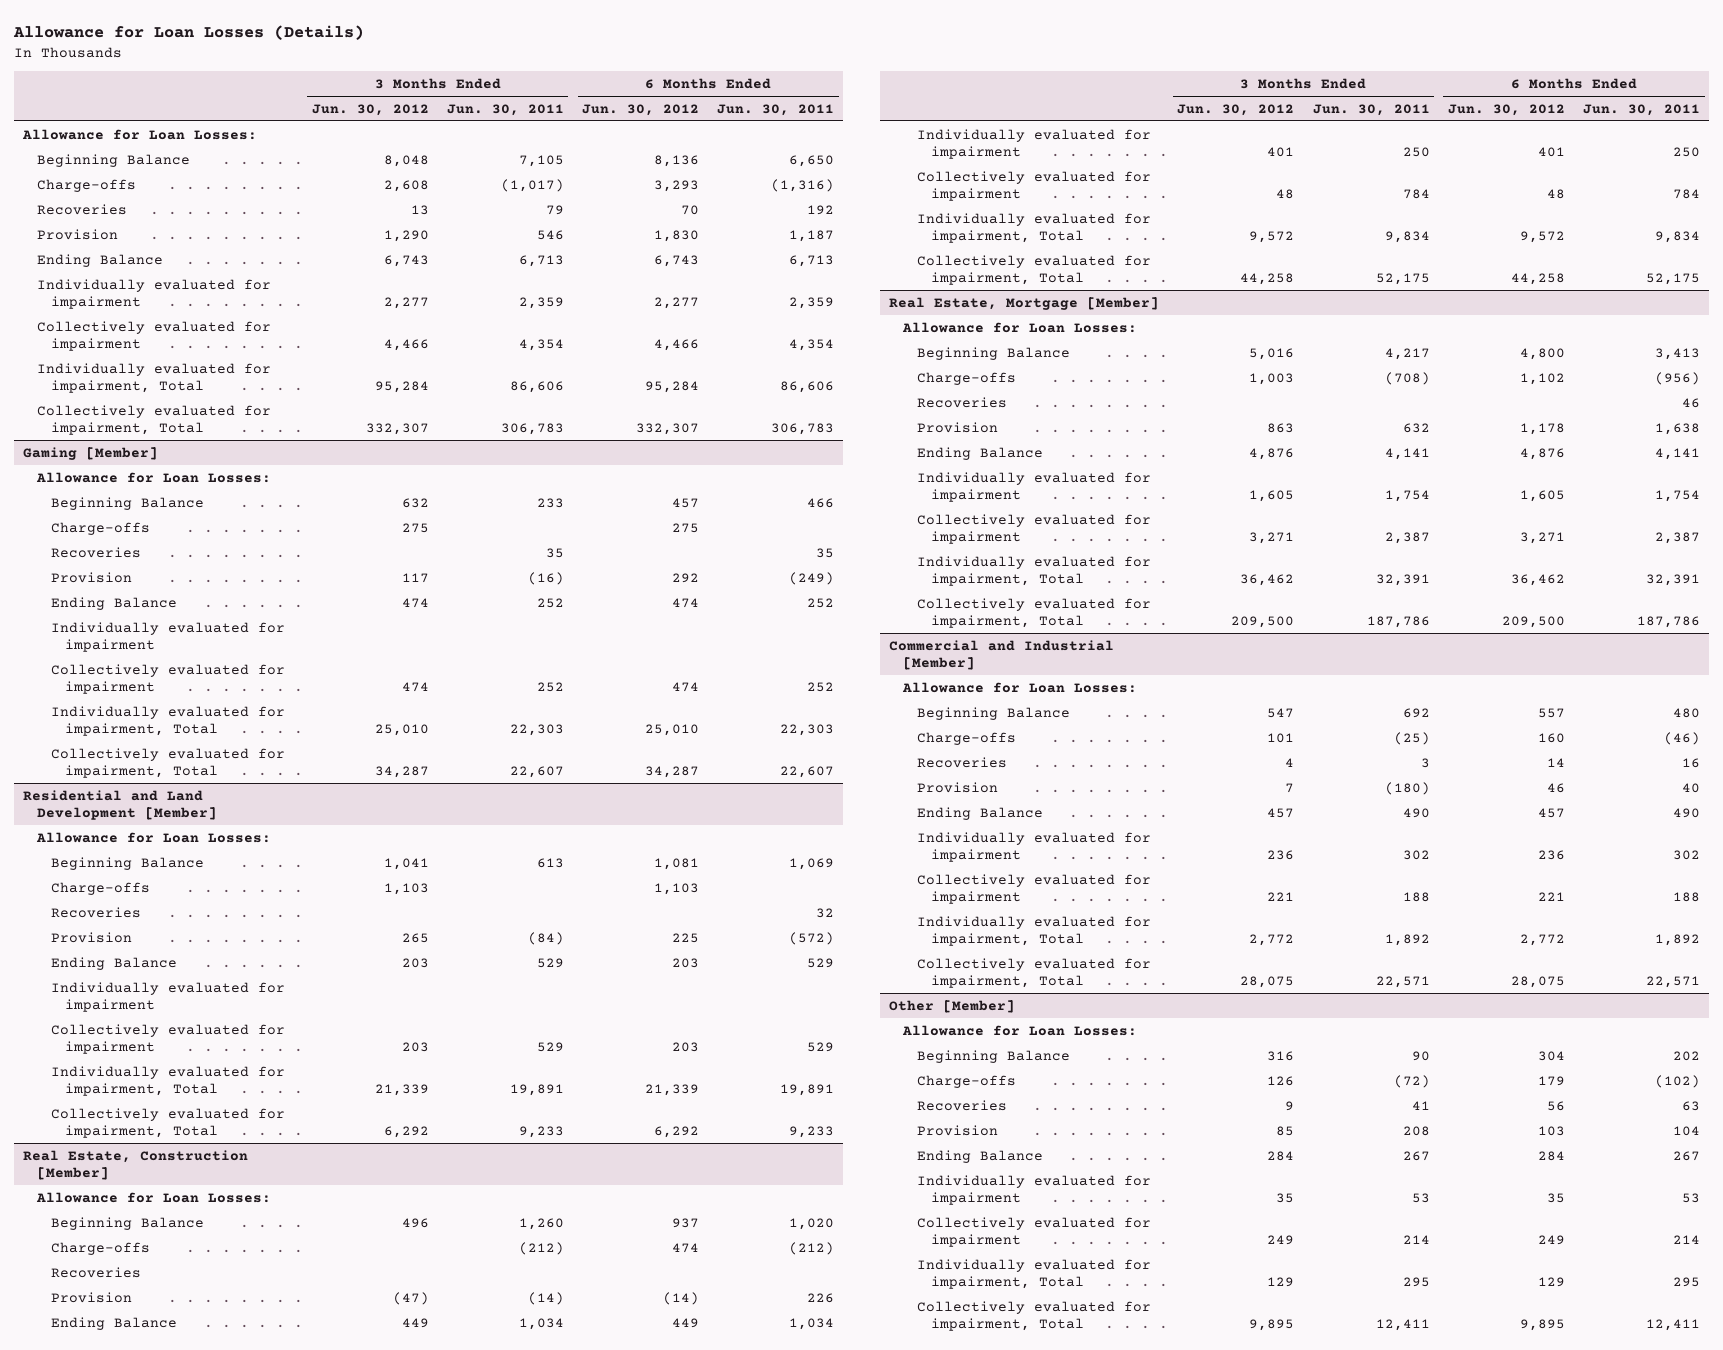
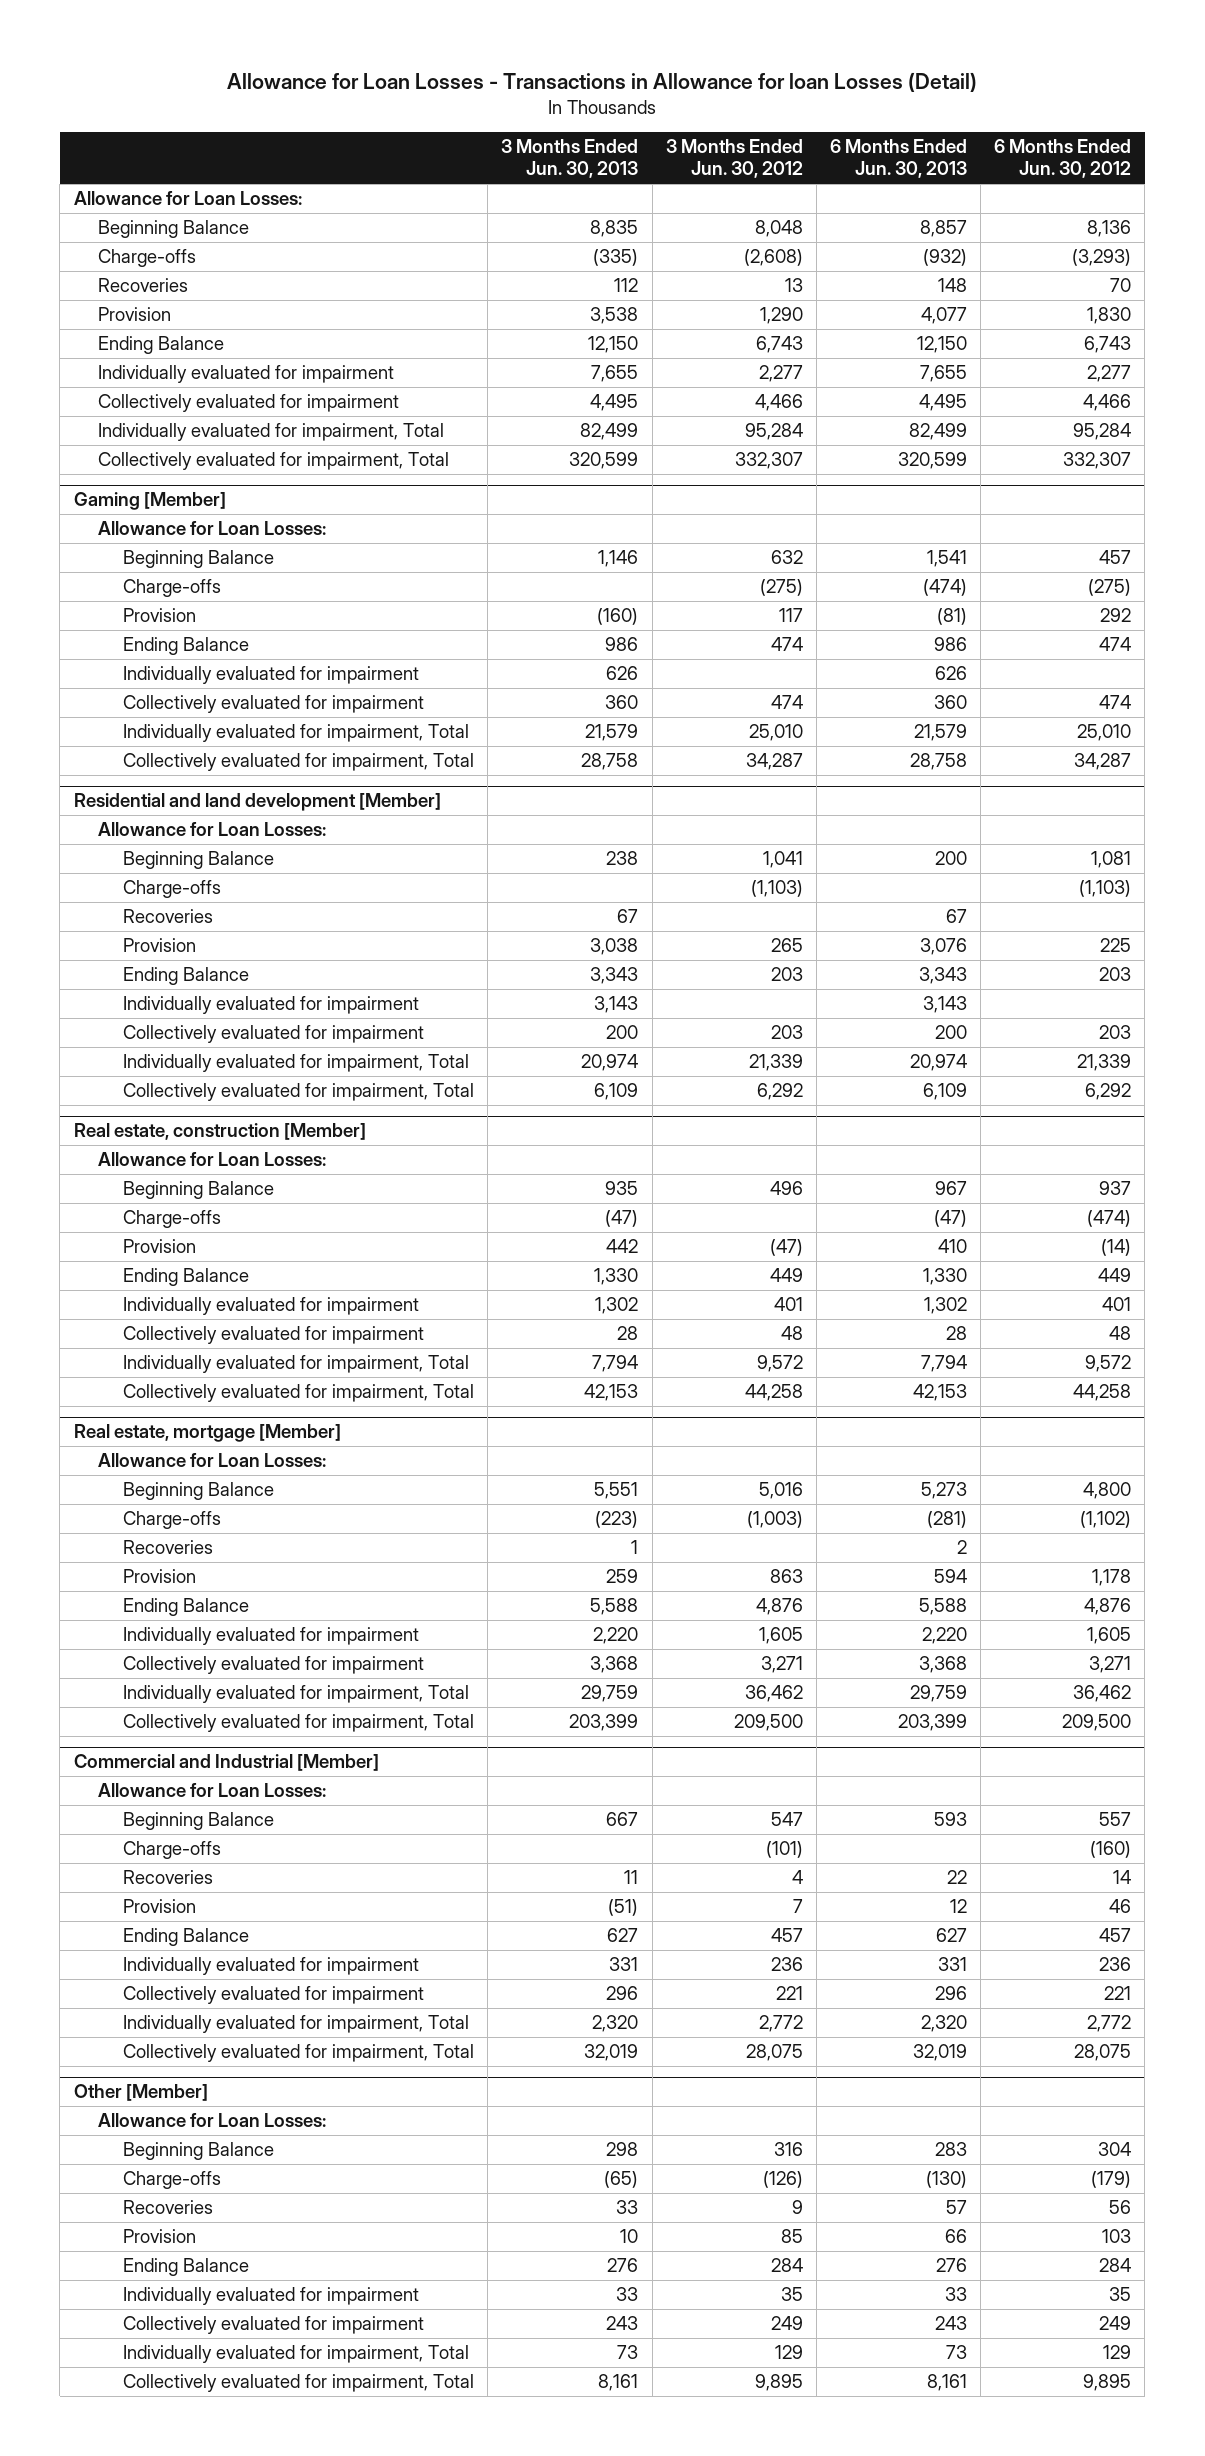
[13,24,365,40] Allowance for Loan Losses (Details) -> [227,71,978,92] Allowance for Loan Losses - Transactions in Allowance for loan Losses (Detail)
[446,103,564,116] Jun. 30, 2011 -> none
[717,103,835,116] Jun. 30, 2011 -> none
none -> [501,139,639,179] 3 Months Ended Jun. 30, 2013
none -> [829,139,967,179] 6 Months Ended Jun. 30, 2013
[383,179,429,192] 2,608 -> [743,249,803,267] (2,608)
[654,179,700,192] 3,293 -> [1072,249,1132,267] (3,293)
[51,546,142,558] Recoveries -> none
[401,522,429,533] 275 -> [759,579,803,597] (275)
[672,522,700,533] 275 -> [1088,579,1132,597] (275)
[23,789,218,821] Residential and Land Development [Member] -> [73,793,441,812] Residential and land development [Member]
[383,882,429,895] 1,103 -> [750,880,803,898] (1,103)
[654,882,700,895] 1,103 -> [1079,880,1132,898] (1,103)
[23,1149,249,1181] Real Estate, Construction [Member] -> [73,1123,366,1141] Real estate, construction [Member]
[51,1266,142,1278] Recoveries -> none
[672,1242,700,1253] 474 -> [1087,1210,1132,1228] (474)
[889,296,1160,310] Real Estate, Mortgage [Member] -> [73,1424,341,1443] Real estate, mortgage [Member]
[1249,372,1295,385] 1,003 -> [746,1511,803,1529] (1,003)
[1519,372,1565,385] 1,102 -> [1080,1511,1132,1529] (1,102)
[1267,732,1295,743] 101 -> [765,1841,803,1859] (101)
[1537,732,1565,743] 160 -> [1090,1841,1132,1859] (160)
[1267,1075,1295,1086] 126 -> [762,2171,803,2189] (126)
[1537,1075,1565,1086] 179 -> [1091,2171,1132,2189] (179)

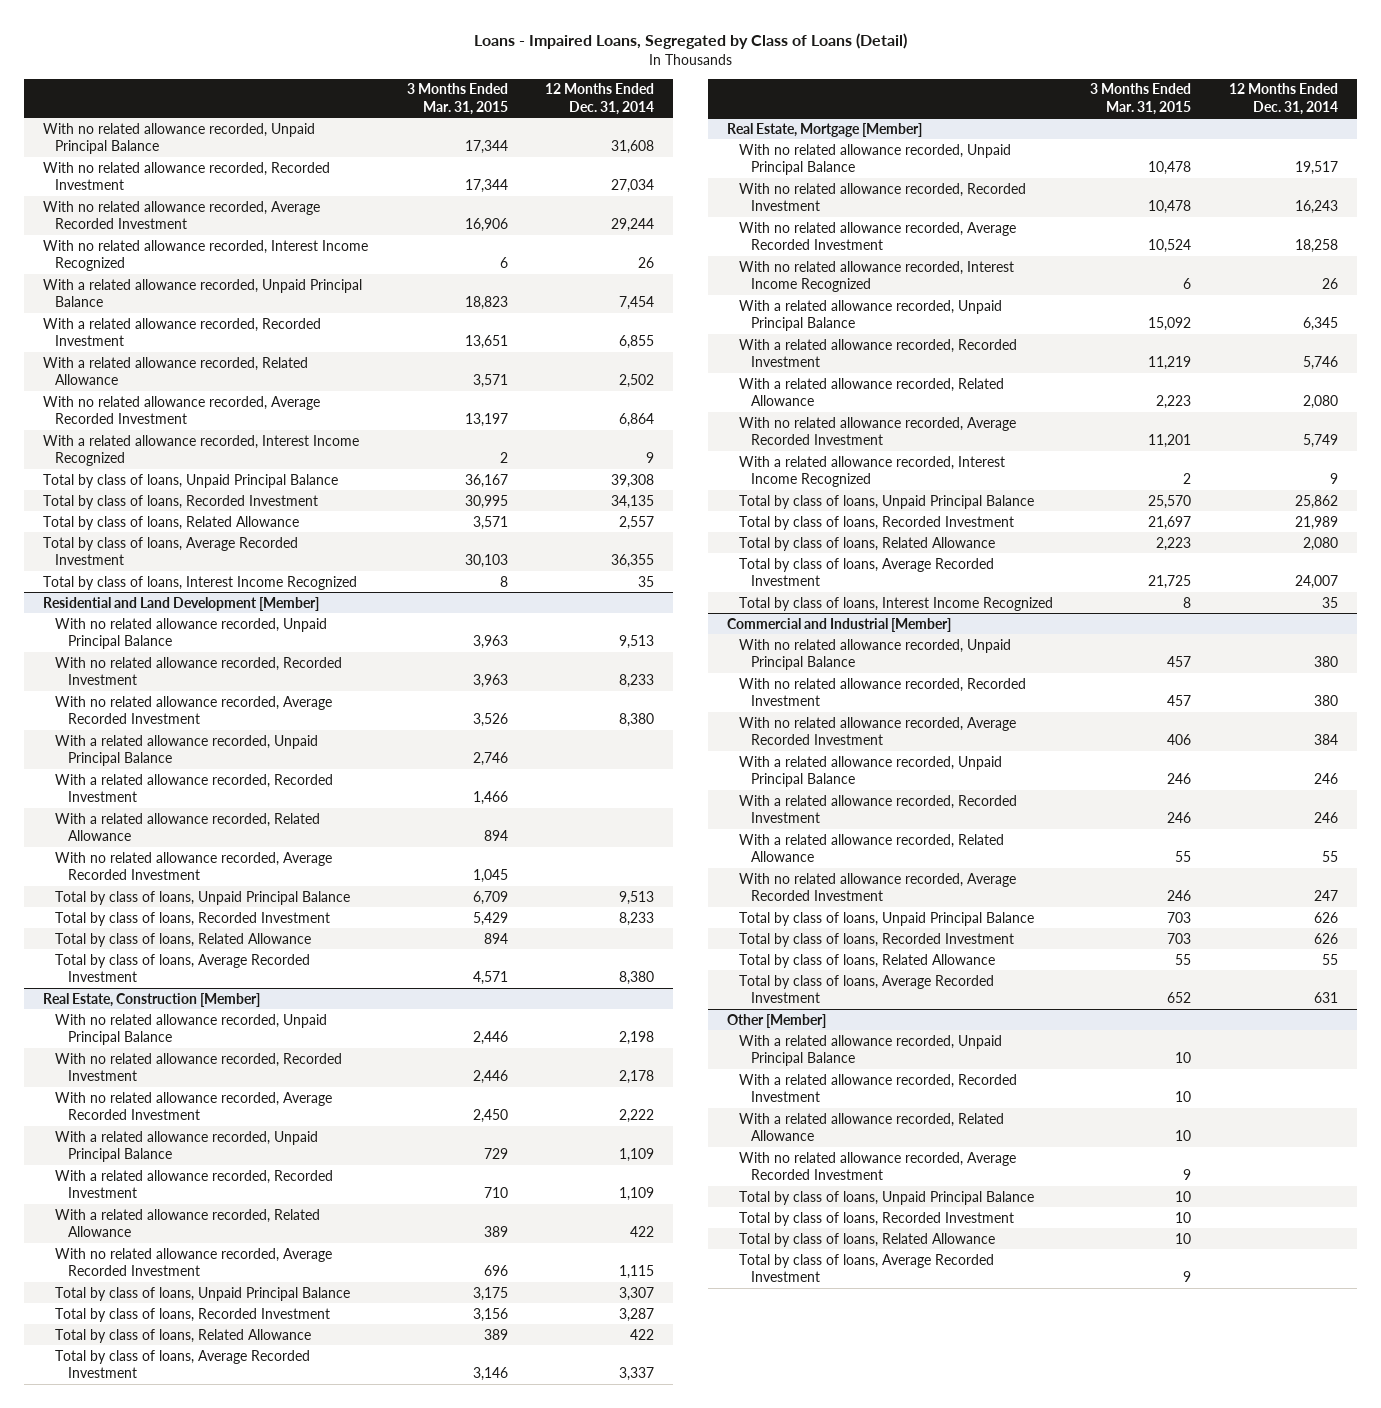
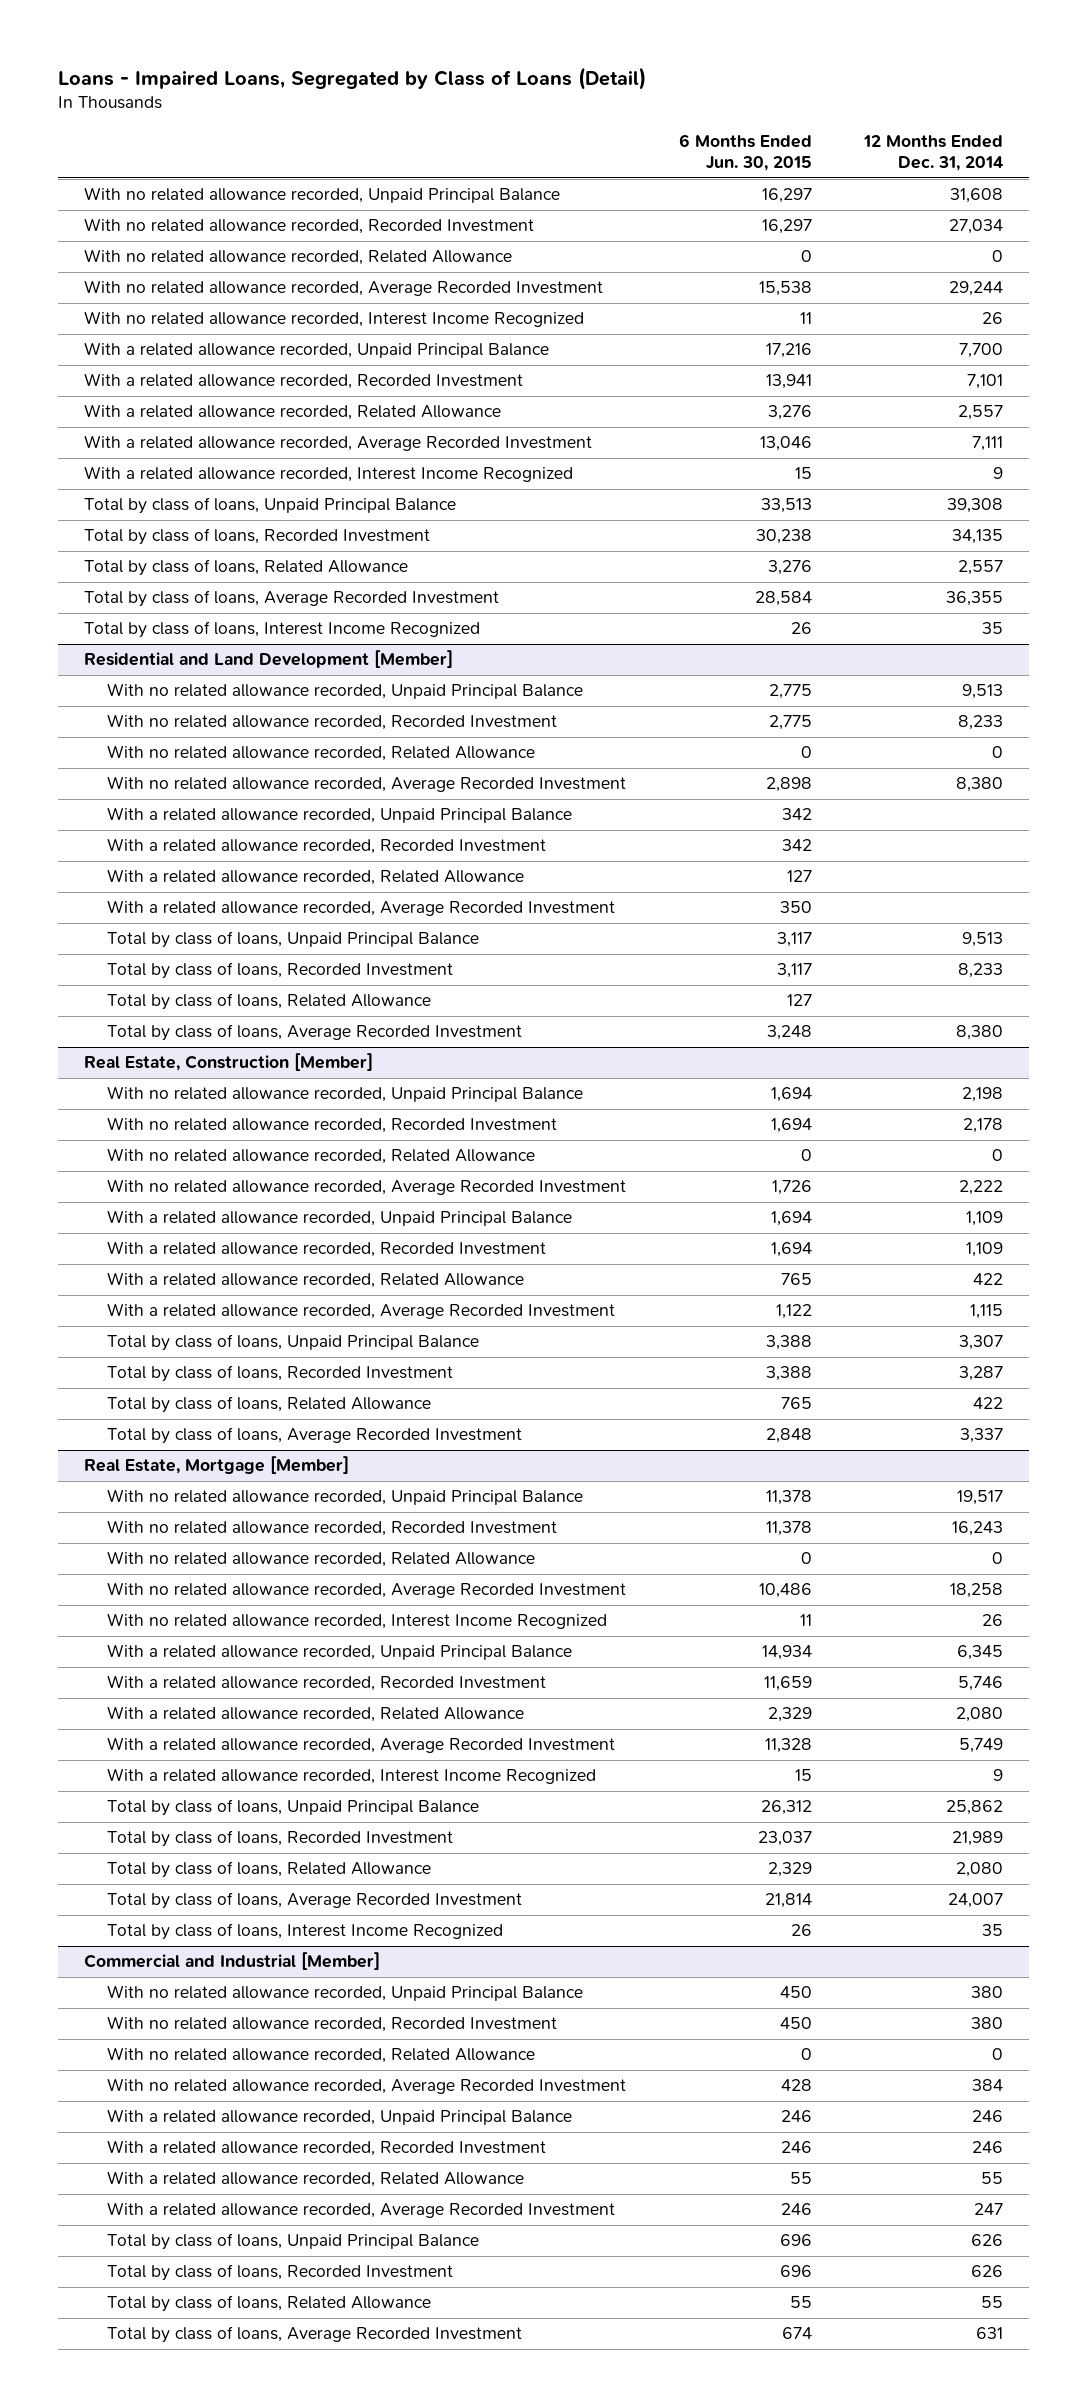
[406,83,508,115] 3 Months Ended Mar. 31, 2015 -> none
none -> [678,134,812,172] 6 Months Ended Jun. 30, 2015
none -> [83,249,512,266] With no related allowance recorded, Related Allowance
[619,295,655,310] 7,454 -> [958,343,1003,359] 7,700
[619,334,655,349] 6,855 -> [966,374,1003,390] 7,101
[619,373,655,388] 2,502 -> [957,405,1003,421] 2,557
[43,395,321,424] With no related allowance recorded, Average Recorded Investment -> [83,435,592,452] With a related allowance recorded, Average Recorded Investment
[619,412,655,427] 6,864 -> [971,436,1003,452] 7,111
none -> [107,745,536,762] With no related allowance recorded, Related Allowance
[55,851,333,880] With no related allowance recorded, Average Recorded Investment -> [107,900,616,917] With a related allowance recorded, Average Recorded Investment
none -> [107,1148,536,1165] With no related allowance recorded, Related Allowance
[55,1247,333,1276] With no related allowance recorded, Average Recorded Investment -> [107,1303,616,1320] With a related allowance recorded, Average Recorded Investment
none -> [107,1551,536,1568] With no related allowance recorded, Related Allowance
[738,416,1016,445] With no related allowance recorded, Average Recorded Investment -> [107,1737,616,1754] With a related allowance recorded, Average Recorded Investment
none -> [107,2047,536,2064] With no related allowance recorded, Related Allowance
[738,872,1016,901] With no related allowance recorded, Average Recorded Investment -> [107,2202,616,2219] With a related allowance recorded, Average Recorded Investment
[726,1013,826,1028] Other [Member] -> none
[738,1034,1002,1066] With a related allowance recorded, Unpaid Principal Balance -> none
[738,1073,1017,1102] With a related allowance recorded, Recorded Investment -> none
[738,1112,1004,1141] With a related allowance recorded, Related Allowance -> none
[738,1151,1016,1180] With no related allowance recorded, Average Recorded Investment -> none
[738,1190,1034,1205] Total by class of loans, Unpaid Principal Balance -> none
[738,1211,1014,1226] Total by class of loans, Recorded Investment -> none
[738,1232,995,1247] Total by class of loans, Related Allowance -> none
[738,1253,994,1282] Total by class of loans, Average Recorded Investment -> none

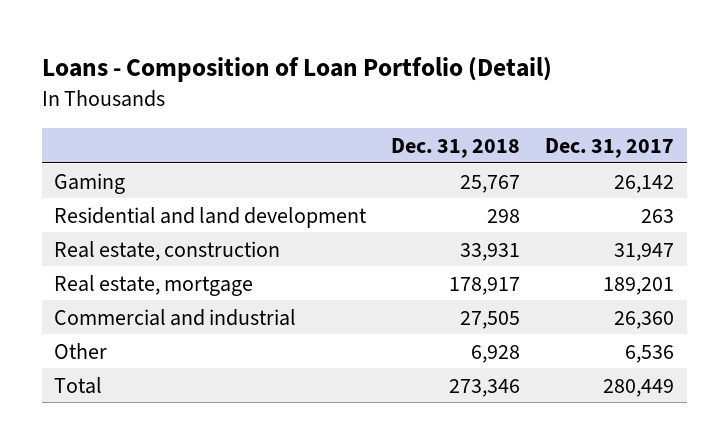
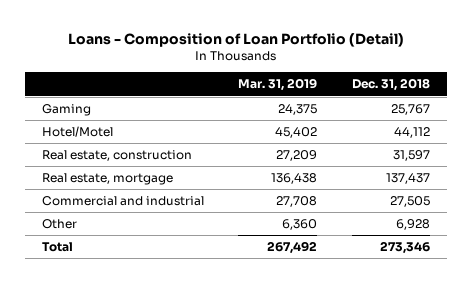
[545,137,675,158] Dec. 31, 2017 -> none
none -> [238,78,318,92] Mar. 31, 2019
[54,206,368,228] Residential and land development -> none
none -> [41,126,113,138] Hotel/Motel
[460,242,521,261] 33,931 -> [392,150,430,162] 31,597
[449,276,521,295] 178,917 -> [385,173,430,185] 137,437

